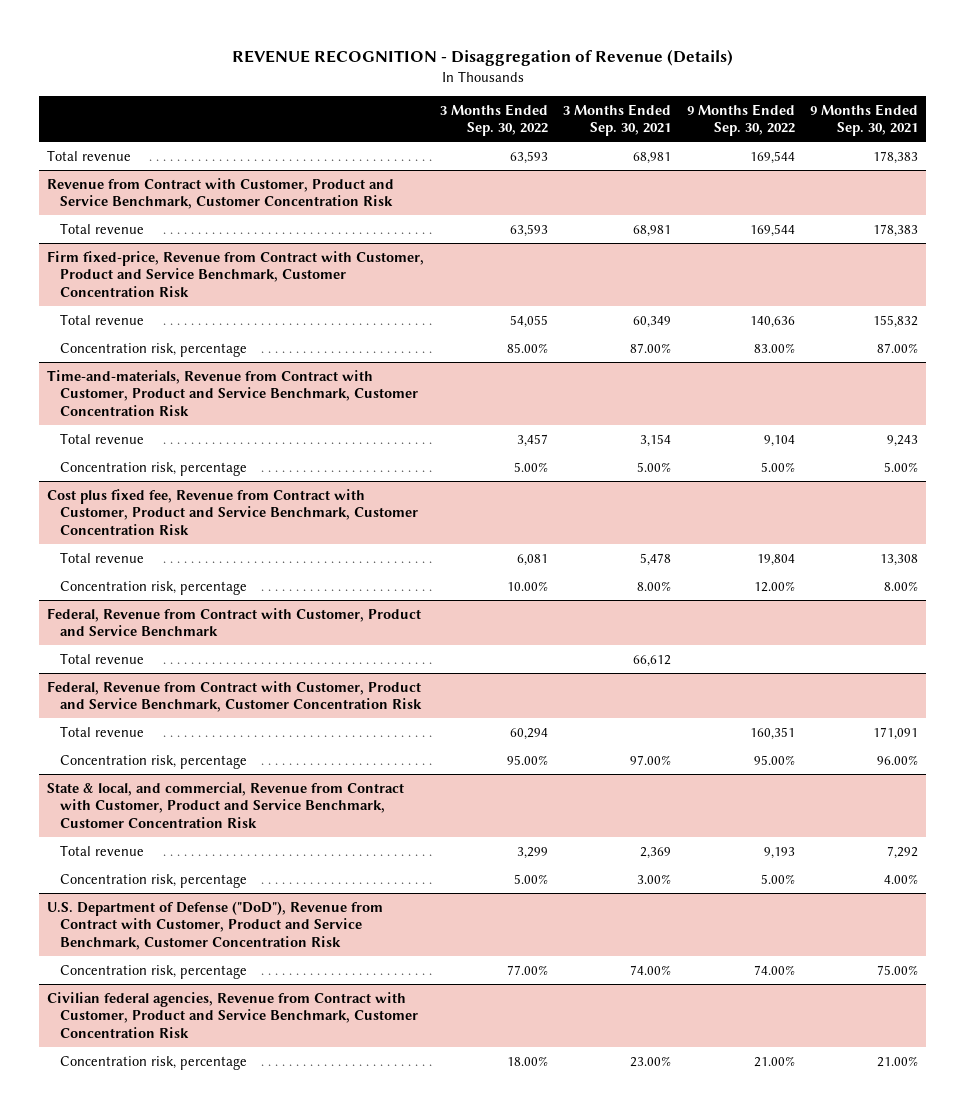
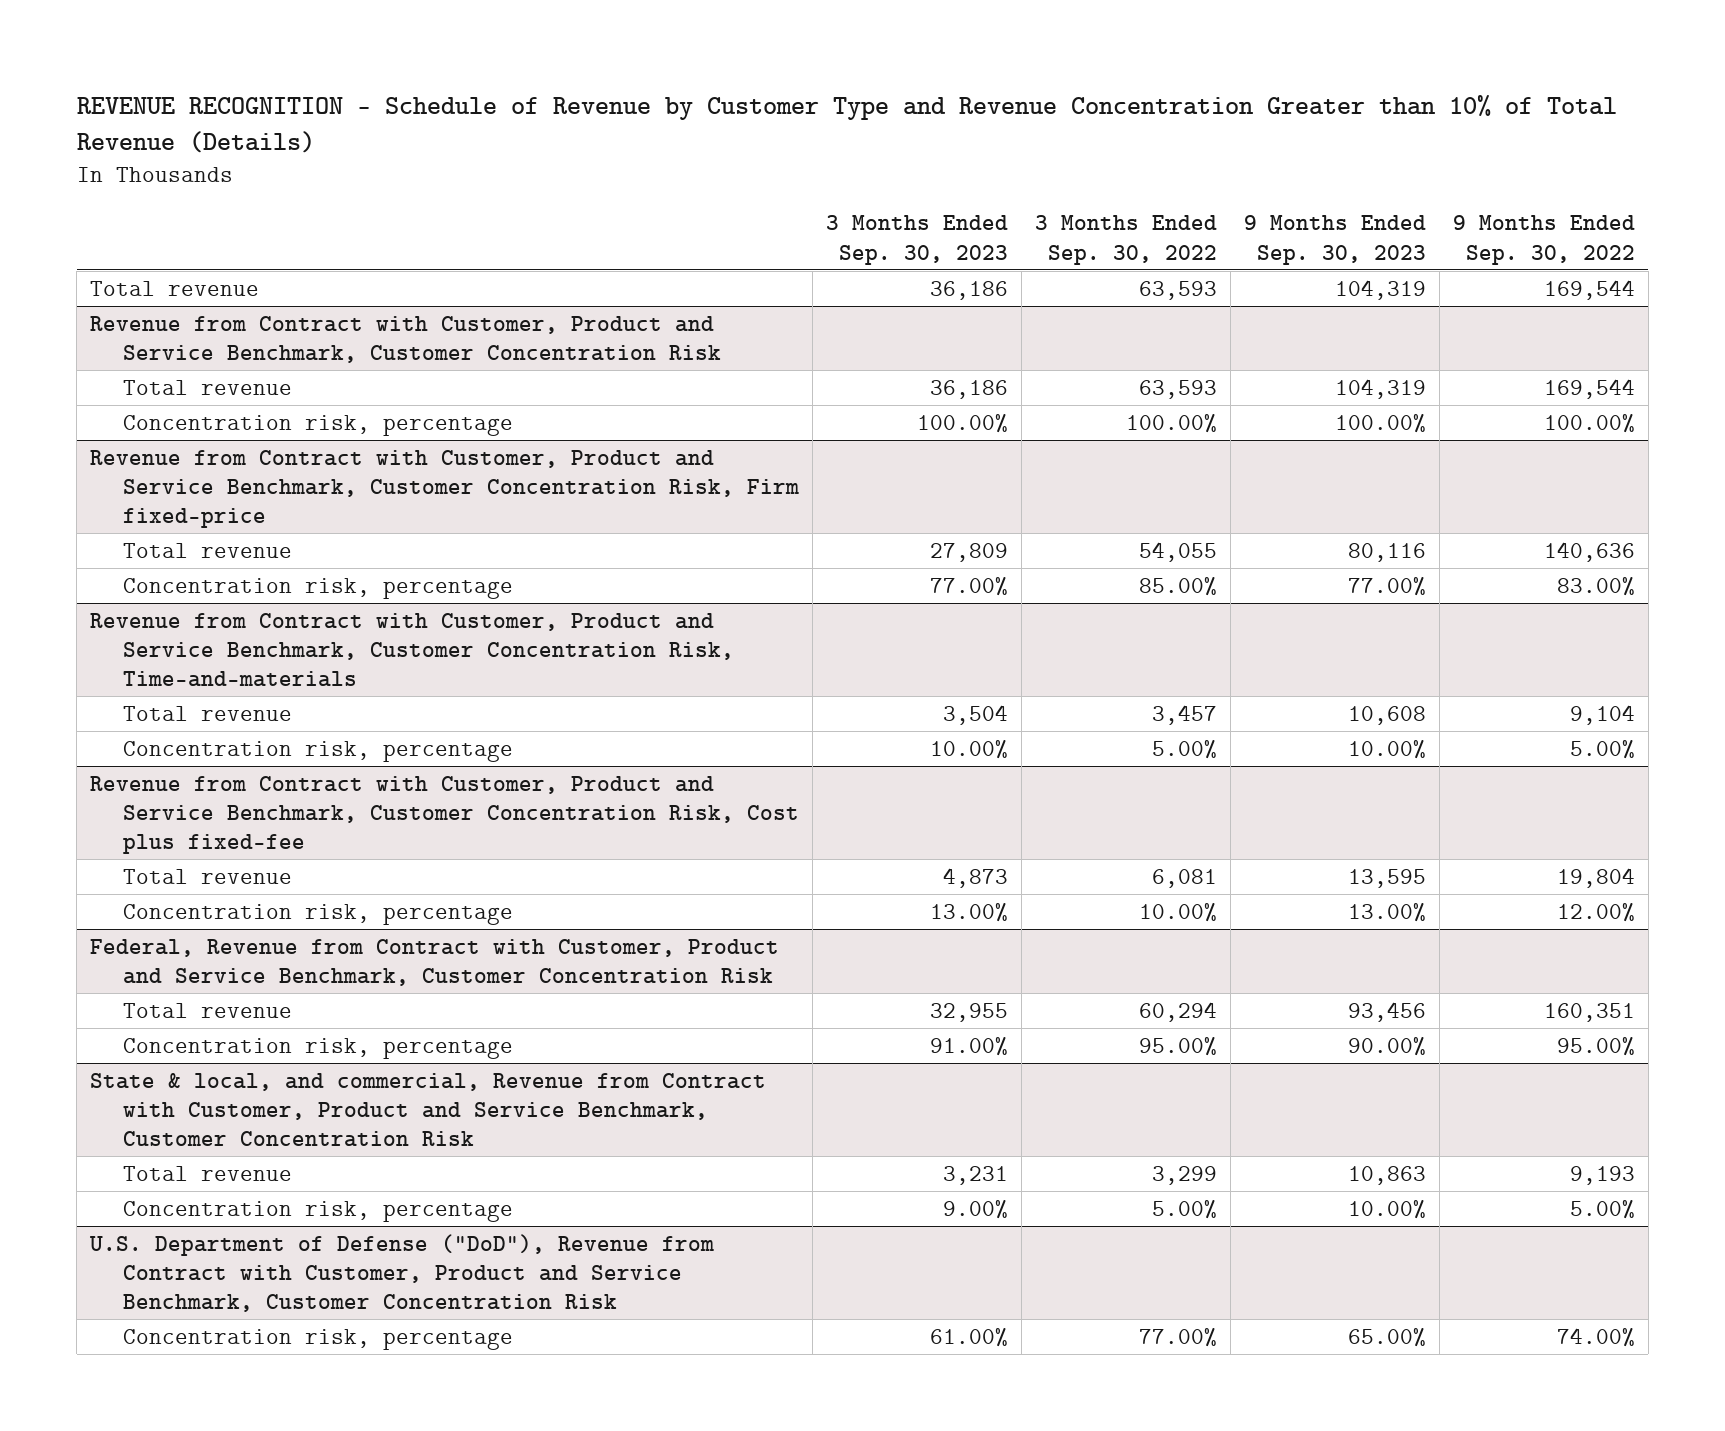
[231,48,733,66] REVENUE RECOGNITION - Disaggregation of Revenue (Details) -> [76,94,1617,154] REVENUE RECOGNITION - Schedule of Revenue by Customer Type and Revenue Concentration Greater than 10% of Total Revenue (Details)
[563,103,672,137] 3 Months Ended Sep. 30, 2021 -> none
[810,103,919,137] 9 Months Ended Sep. 30, 2021 -> none
none -> [825,215,1008,265] 3 Months Ended Sep. 30, 2023
none -> [1243,215,1426,265] 9 Months Ended Sep. 30, 2023
none -> [122,414,513,436] Concentration risk, percentage
[47,250,425,297] Firm fixed-price, Revenue from Contract with Customer, Product and Service Benchmark, Customer Concentration Risk -> [90,449,799,529] Revenue from Contract with Customer, Product and Service Benchmark, Customer Concentration Risk, Firm fixed-price
[47,369,419,416] Time-and-materials, Revenue from Contract with Customer, Product and Service Benchmark, Customer Concentration Risk -> [90,612,734,688] Revenue from Contract with Customer, Product and Service Benchmark, Customer Concentration Risk, Time-and-materials
[47,488,419,535] Cost plus fixed fee, Revenue from Contract with Customer, Product and Service Benchmark, Customer Concentration Risk -> [90,775,799,855] Revenue from Contract with Customer, Product and Service Benchmark, Customer Concentration Risk, Cost plus fixed-fee
[47,607,422,637] Federal, Revenue from Contract with Customer, Product and Service Benchmark -> none
[60,652,145,664] Total revenue -> none
[47,991,419,1038] Civilian federal agencies, Revenue from Contract with Customer, Product and Service Benchmark, Customer Concentration Risk -> none
[60,1055,248,1070] Concentration risk, percentage -> none

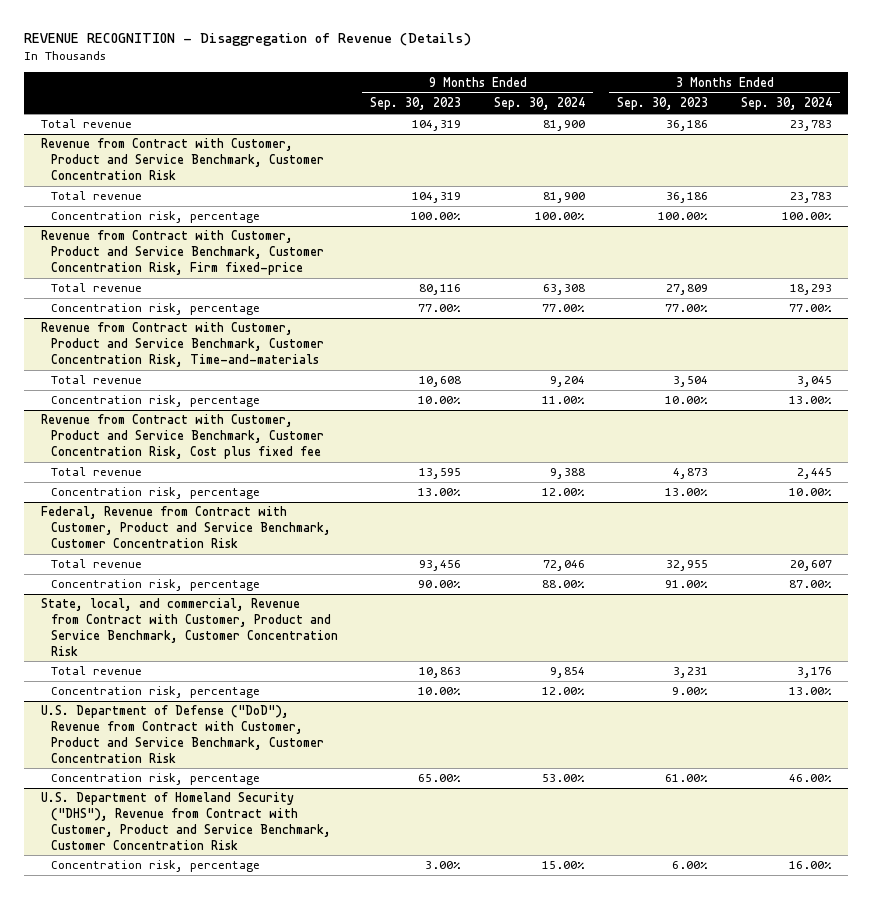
[76,94,1617,154] REVENUE RECOGNITION - Schedule of Revenue by Customer Type and Revenue Concentration Greater than 10% of Total Revenue (Details) -> [24,33,472,47] REVENUE RECOGNITION - Disaggregation of Revenue (Details)
[1034,215,1217,265] 3 Months Ended Sep. 30, 2022 -> none
[1452,215,1635,265] 9 Months Ended Sep. 30, 2022 -> none
none -> [493,97,585,111] Sep. 30, 2024
none -> [740,97,832,111] Sep. 30, 2024
[90,775,799,855] Revenue from Contract with Customer, Product and Service Benchmark, Customer Concentration Risk, Cost plus fixed-fee -> [40,414,324,459] Revenue from Contract with Customer, Product and Service Benchmark, Customer Concentration Risk, Cost plus fixed fee
[90,1072,767,1148] State & local, and commercial, Revenue from Contract with Customer, Product and Service Benchmark, Customer Concentration Risk -> [40,598,338,656] State, local, and commercial, Revenue from Contract with Customer, Product and Service Benchmark, Customer Concentration Risk
none -> [40,792,331,850] U.S. Department of Homeland Security ("DHS"), Revenue from Contract with Customer, Product and Service Benchmark, Customer Concentration Risk
none -> [50,860,260,873] Concentration risk, percentage

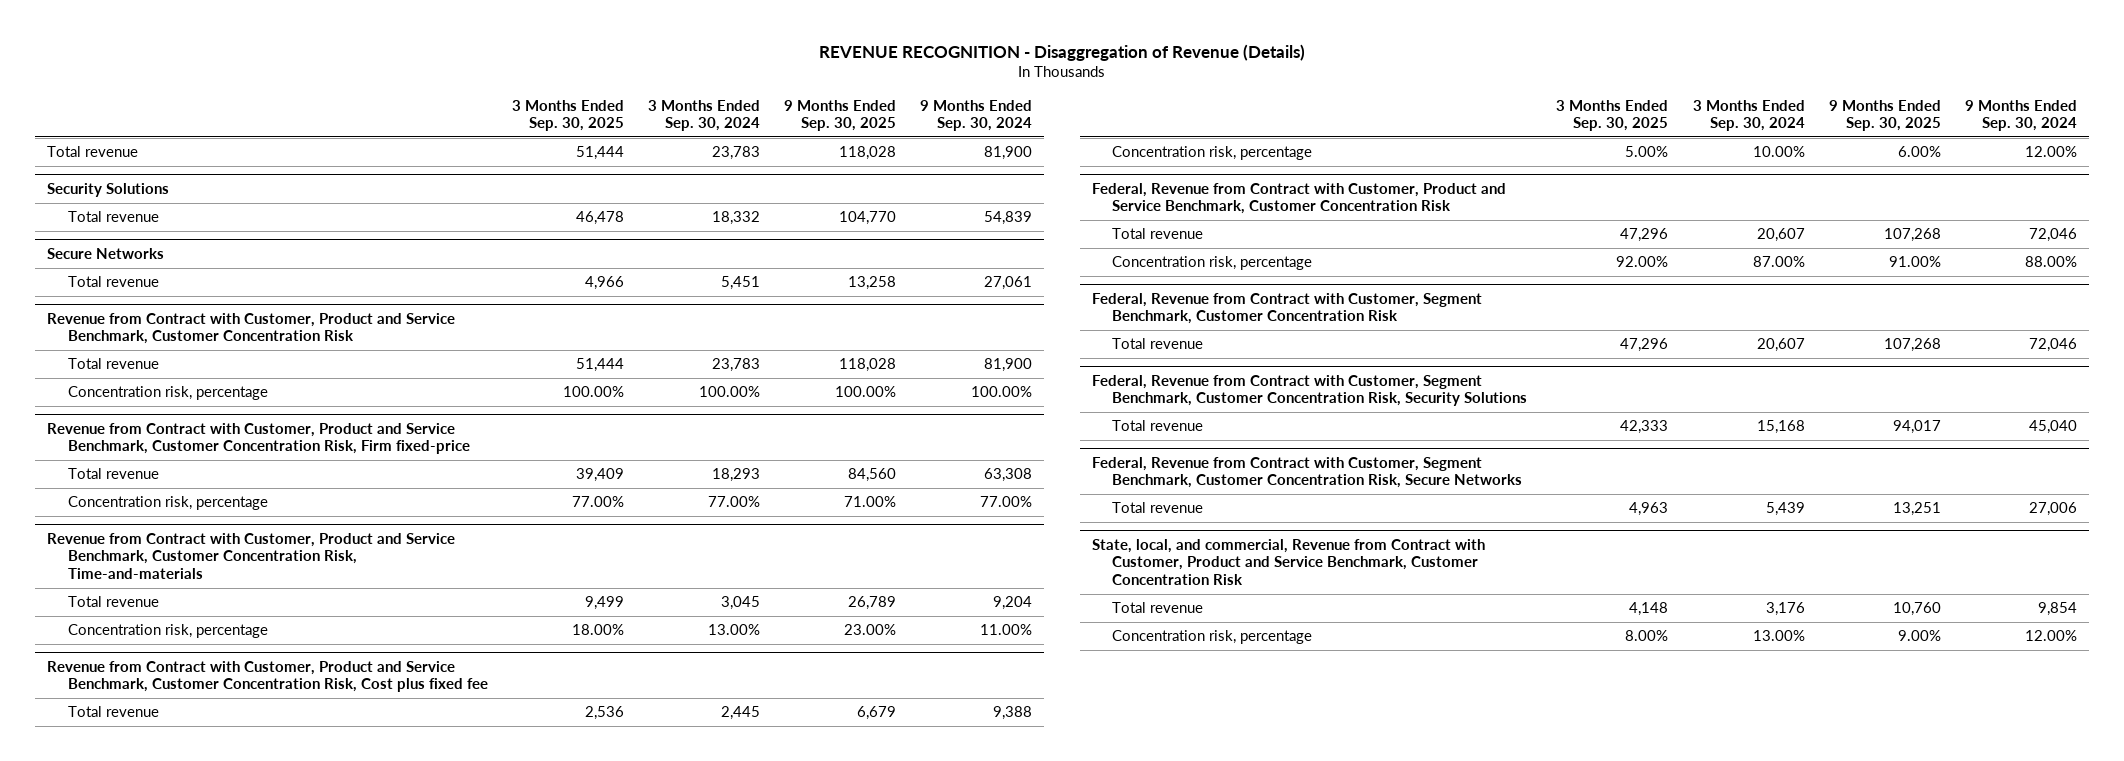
[370,97,462,111] Sep. 30, 2023 -> none
[617,97,709,111] Sep. 30, 2023 -> none
none -> [511,99,624,131] 3 Months Ended Sep. 30, 2025
none -> [783,99,896,131] 9 Months Ended Sep. 30, 2025
none -> [47,182,170,197] Security Solutions
none -> [67,211,159,223] Total revenue
none -> [47,247,165,259] Secure Networks
none -> [67,276,159,288] Total revenue
none -> [1092,292,1483,325] Federal, Revenue from Contract with Customer, Segment Benchmark, Customer Concentration Risk
none -> [1112,338,1204,350] Total revenue
none -> [1092,374,1528,407] Federal, Revenue from Contract with Customer, Segment Benchmark, Customer Concentration Risk, Security Solutions
none -> [1112,420,1204,432] Total revenue
none -> [1092,456,1523,489] Federal, Revenue from Contract with Customer, Segment Benchmark, Customer Concentration Risk, Secure Networks
none -> [1112,502,1204,514] Total revenue
[40,705,324,763] U.S. Department of Defense ("DoD"), Revenue from Contract with Customer, Product and Service Benchmark, Customer Concentration Risk -> none
[50,773,260,786] Concentration risk, percentage -> none
[40,792,331,850] U.S. Department of Homeland Security ("DHS"), Revenue from Contract with Customer, Product and Service Benchmark, Customer Concentration Risk -> none
[50,860,260,873] Concentration risk, percentage -> none

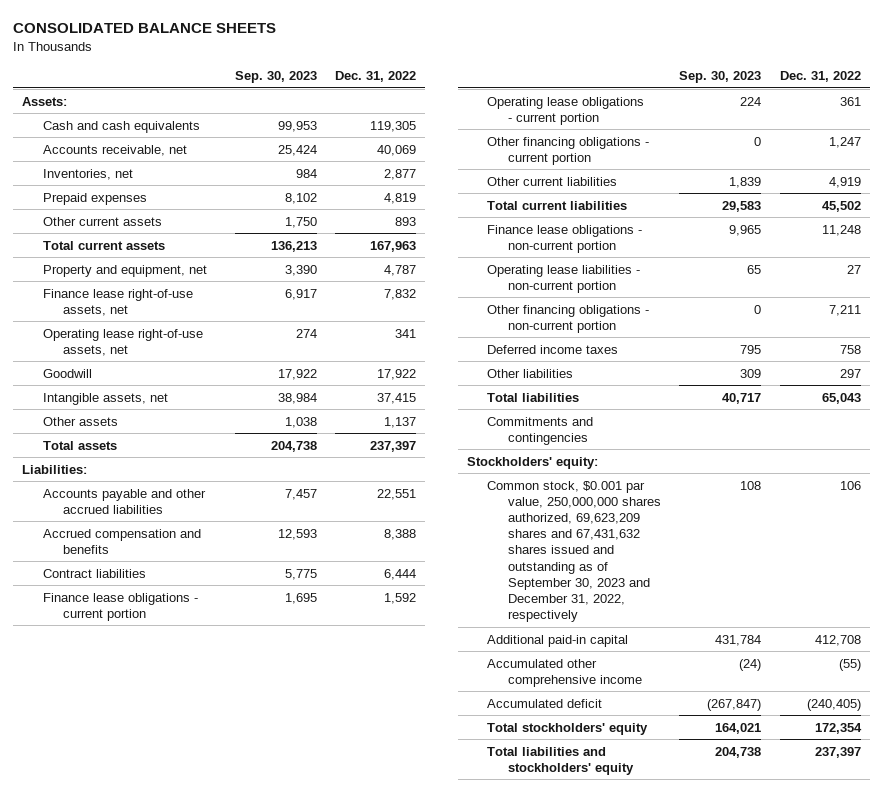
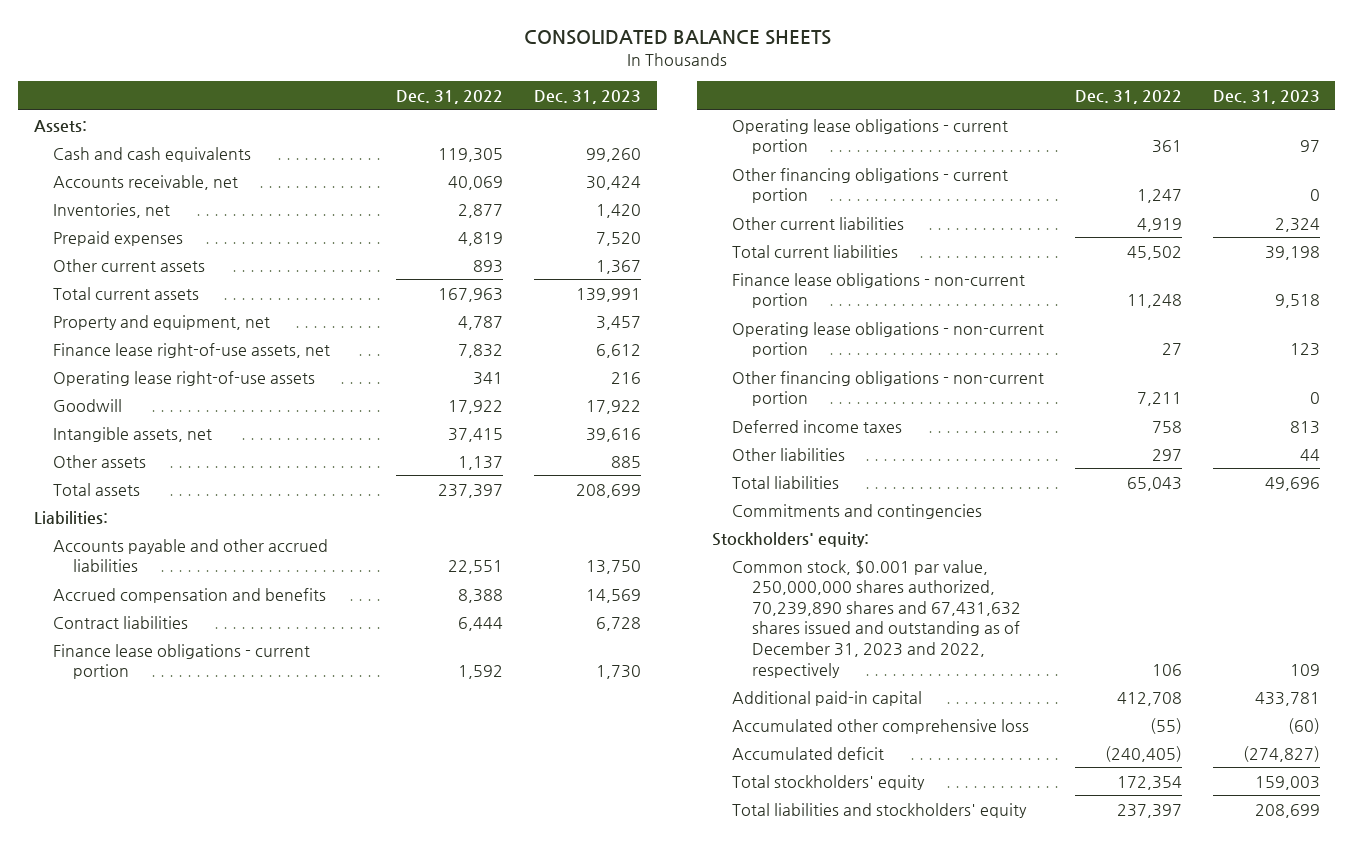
[234,71,317,84] Sep. 30, 2023 -> none
none -> [534,89,642,104] Dec. 31, 2023
[42,328,203,356] Operating lease right-of-use assets, net -> [53,370,316,386] Operating lease right-of-use assets
[487,264,641,293] Operating lease liabilities - non-current portion -> [732,321,1045,358] Operating lease obligations - non-current portion
[487,480,662,623] Common stock, $0.001 par value, 250,000,000 shares authorized, 69,623,209 shares and 67,431,632 shares issued and outstanding as of September 30, 2023 and December 31, 2022, respectively -> [732,559,1021,678] Common stock, $0.001 par value, 250,000,000 shares authorized, 70,239,890 shares and 67,431,632 shares issued and outstanding as of December 31, 2023 and 2022, respectively
[487,658,643,687] Accumulated other comprehensive income -> [732,718,1030,734] Accumulated other comprehensive loss

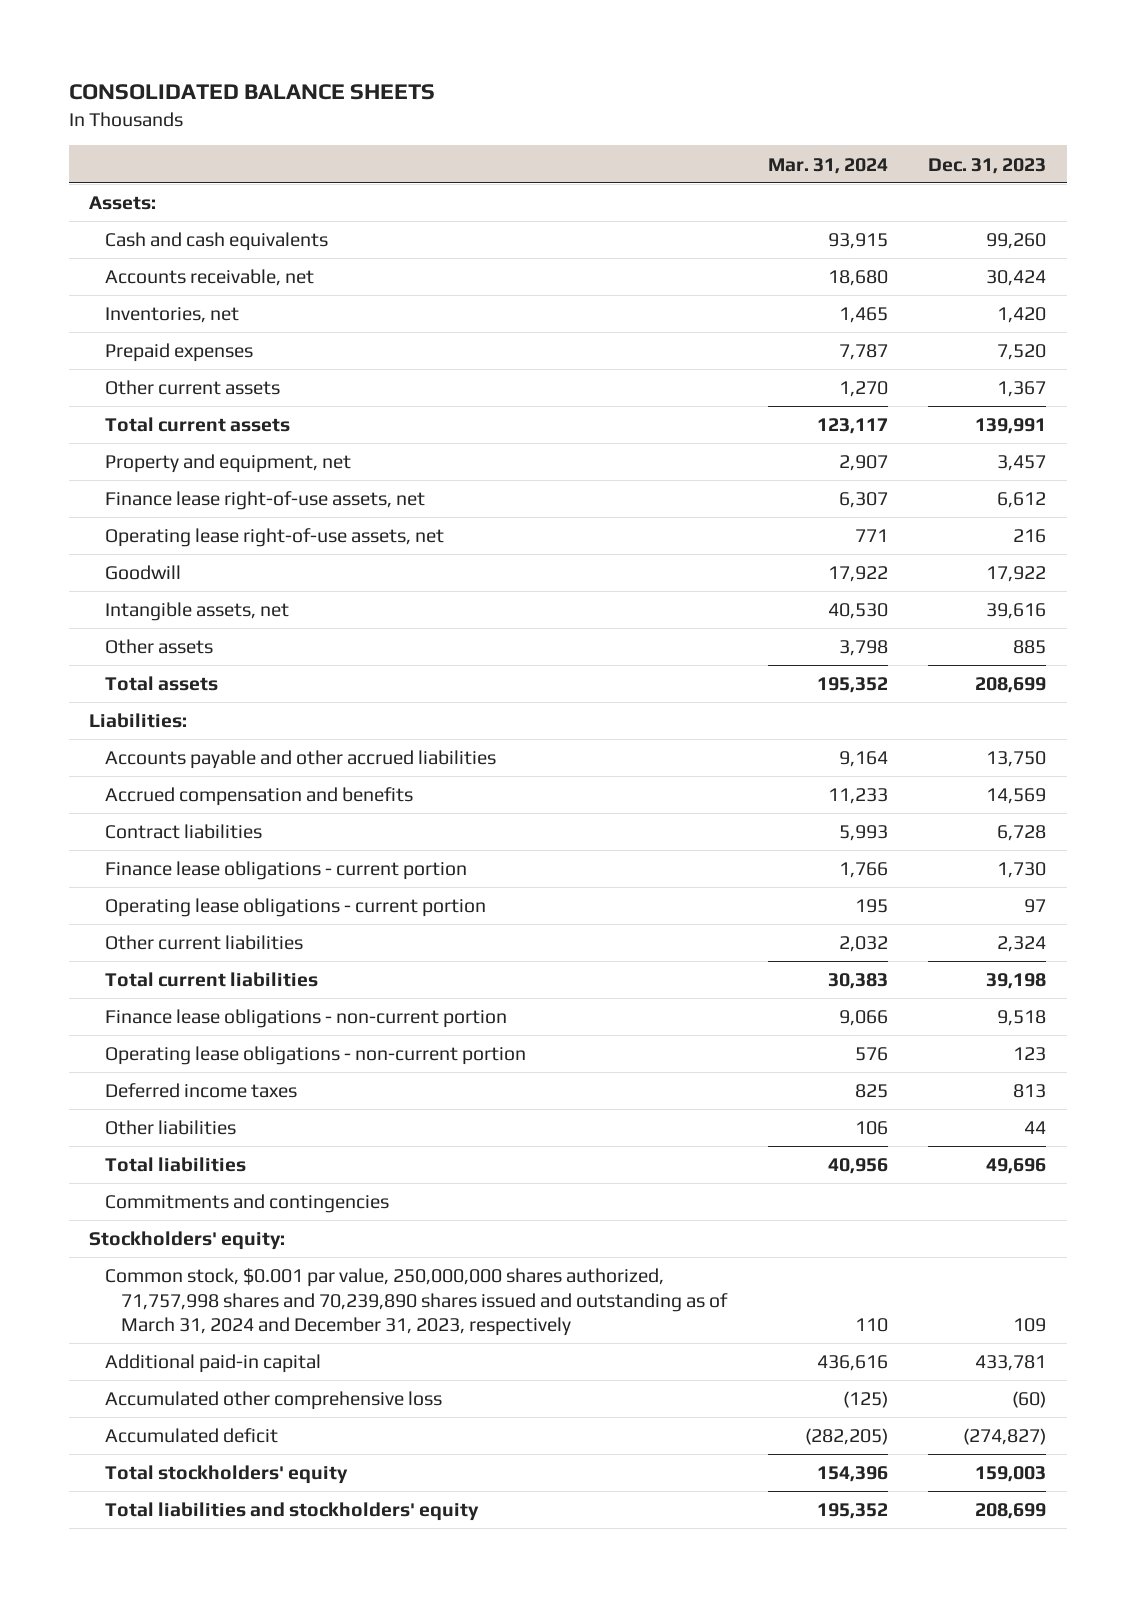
[396,89,504,104] Dec. 31, 2022 -> none
none -> [767,157,888,174] Mar. 31, 2024
[53,370,316,386] Operating lease right-of-use assets -> [105,528,445,548] Operating lease right-of-use assets, net
[732,167,1009,204] Other financing obligations - current portion -> none
[732,370,1045,407] Other financing obligations - non-current portion -> none
[732,559,1021,678] Common stock, $0.001 par value, 250,000,000 shares authorized, 70,239,890 shares and 67,431,632 shares issued and outstanding as of December 31, 2023 and 2022, respectively -> [105,1268,729,1336] Common stock, $0.001 par value, 250,000,000 shares authorized, 71,757,998 shares and 70,239,890 shares issued and outstanding as of March 31, 2024 and December 31, 2023, respectively

